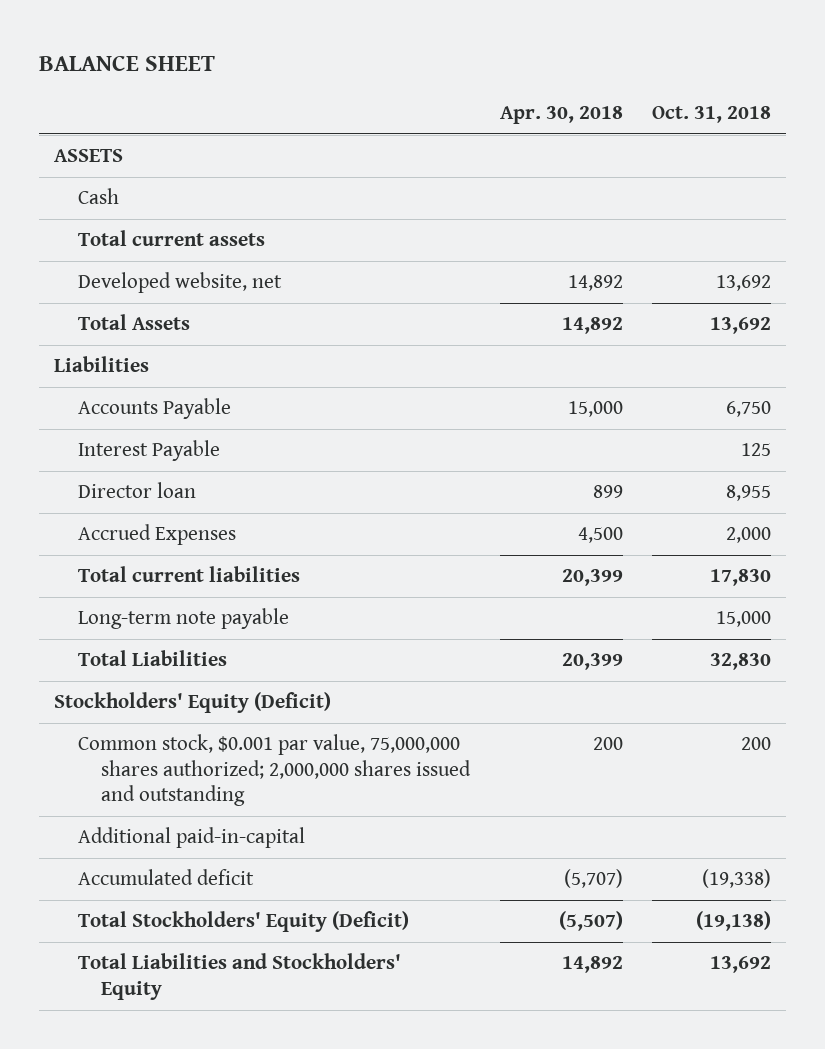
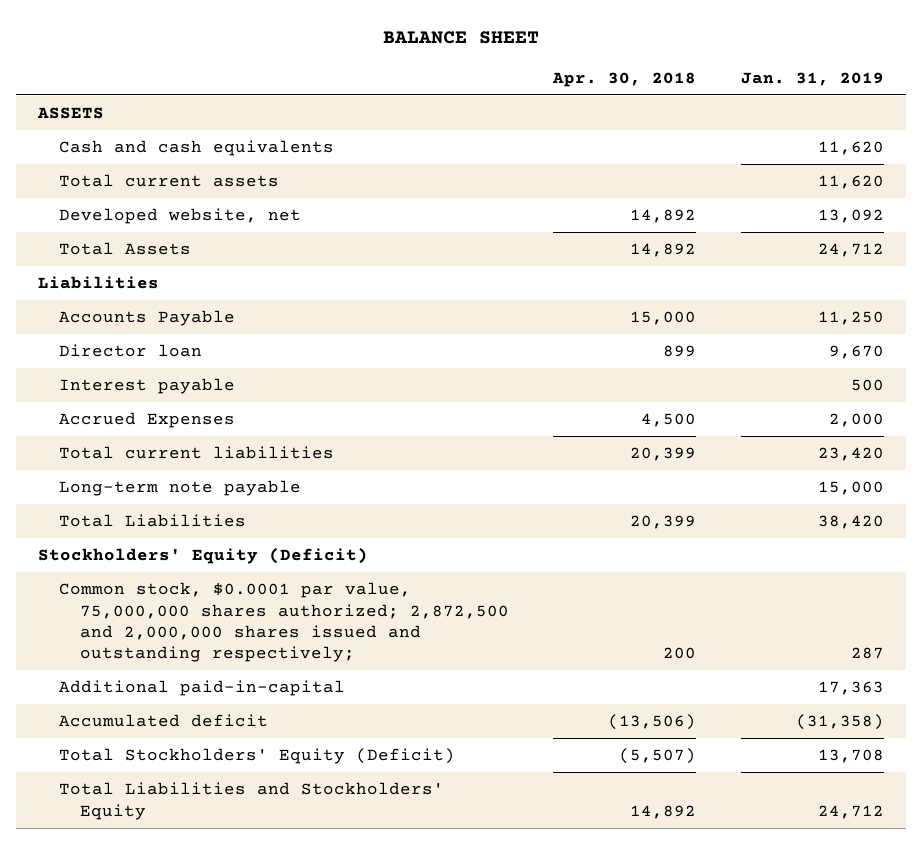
[651,106,771,124] Oct. 31, 2018 -> none
none -> [741,71,885,86] Jan. 31, 2019
[77,188,119,205] Cash -> [58,140,334,157] Cash and cash equivalents
[77,440,220,462] Interest Payable -> none
none -> [58,378,235,395] Interest payable
[77,734,472,807] Common stock, $0.001 par value, 75,000,000 shares authorized; 2,000,000 shares issued and outstanding -> [58,582,509,663] Common stock, $0.0001 par value, 75,000,000 shares authorized; 2,872,500 and 2,000,000 shares issued and outstanding respectively;
[563,869,623,889] (5,707) -> [608,714,697,731] (13,506)

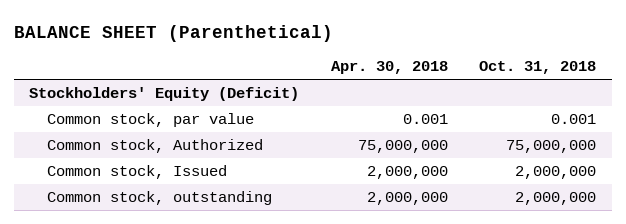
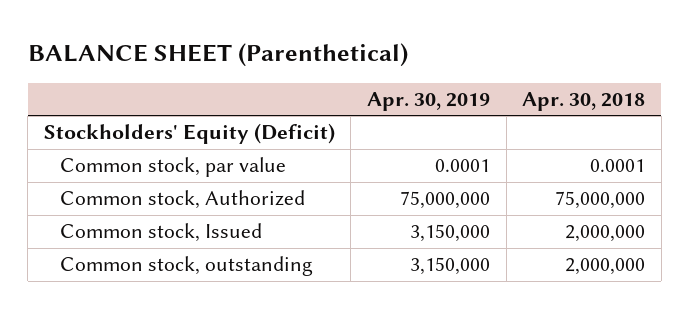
[479,61,597,75] Oct. 31, 2018 -> none
none -> [367,92,491,112] Apr. 30, 2019
[402,114,448,125] 0.001 -> [590,159,646,173] 0.0001

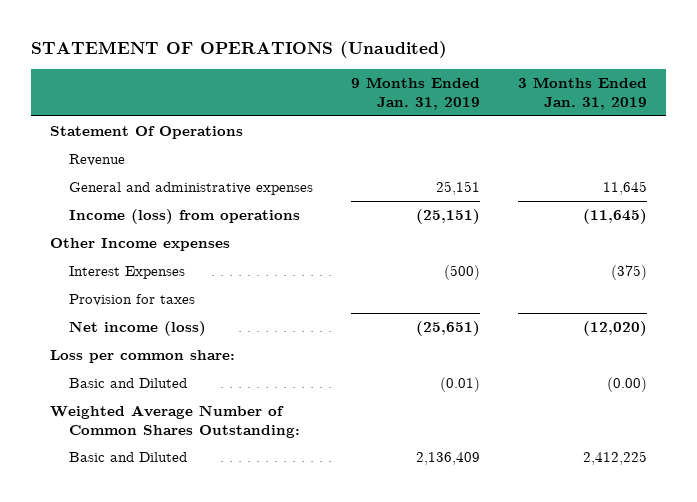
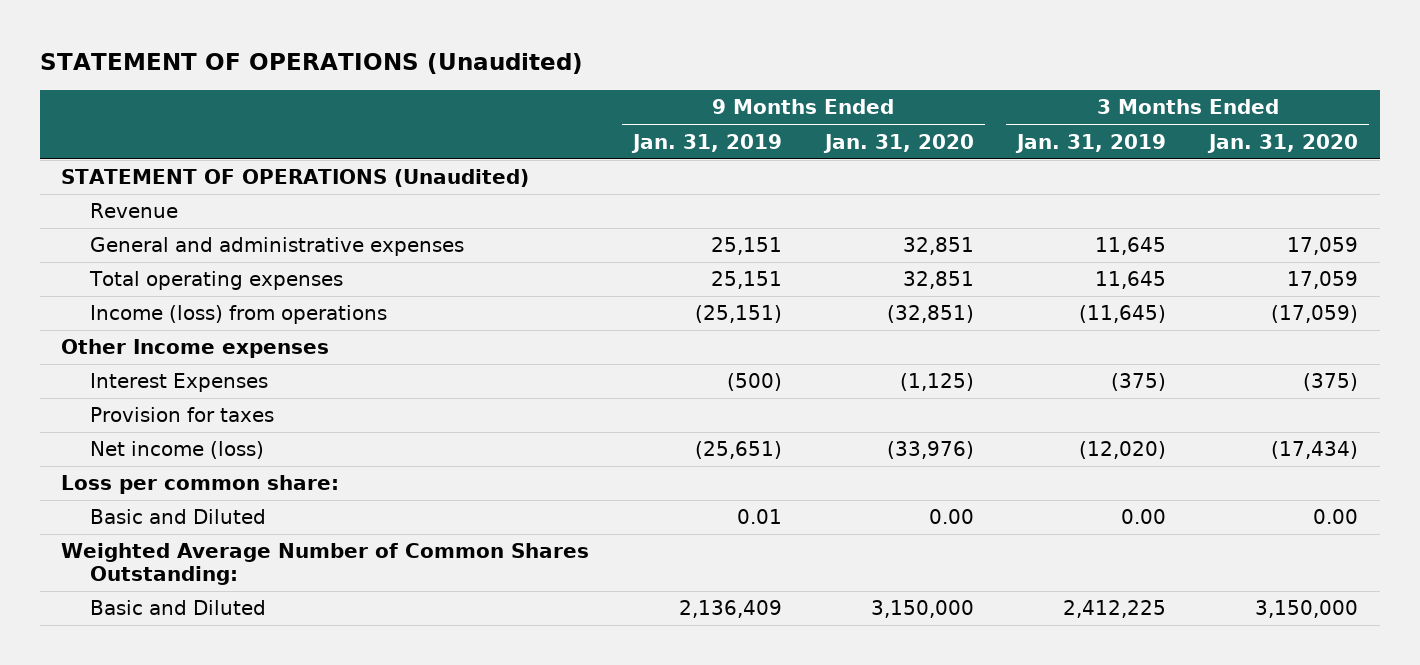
none -> [822,133,974,153] Jan. 31, 2020
none -> [1207,133,1359,153] Jan. 31, 2020
[49,126,243,140] Statement Of Operations -> [61,169,530,188] STATEMENT OF OPERATIONS (Unaudited)
none -> [89,271,344,291] Total operating expenses
[440,377,481,393] (0.01) -> [736,509,782,525] 0.01
[606,377,647,393] (0.00) -> [1121,509,1167,525] 0.00

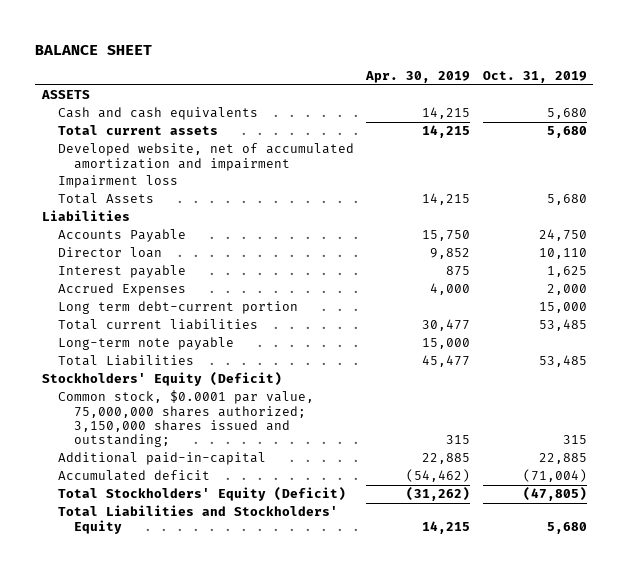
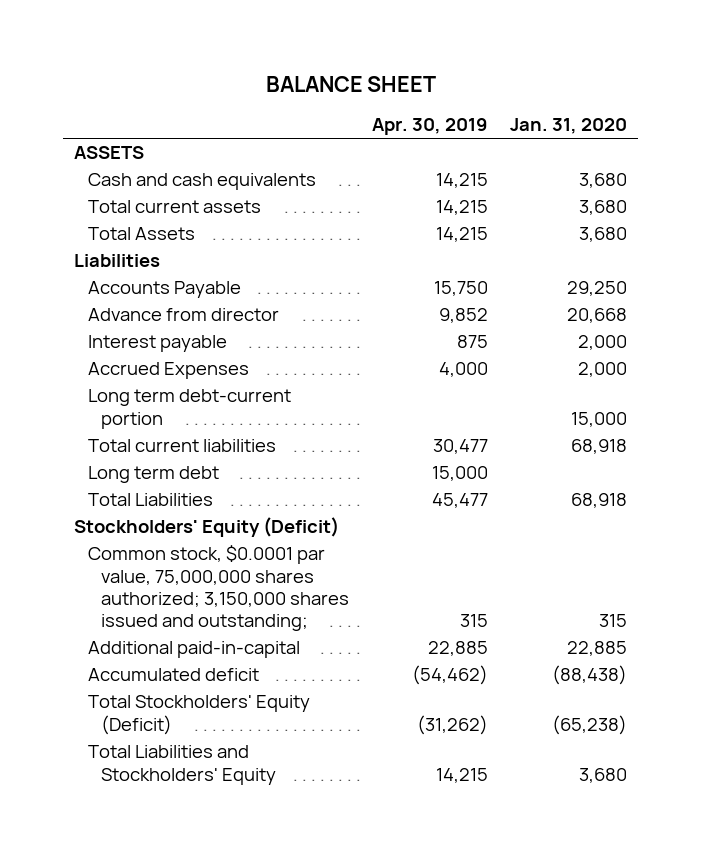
[482,71,587,84] Oct. 31, 2019 -> none
none -> [509,118,627,135] Jan. 31, 2020
[57,143,354,171] Developed website, net of accumulated amortization and impairment -> none
[57,175,178,189] Impairment loss -> none
[57,247,162,259] Director loan -> [87,308,279,322] Advance from director
[57,337,234,351] Long-term note payable -> [87,466,219,484] Long term debt

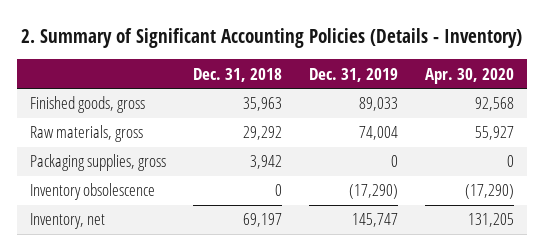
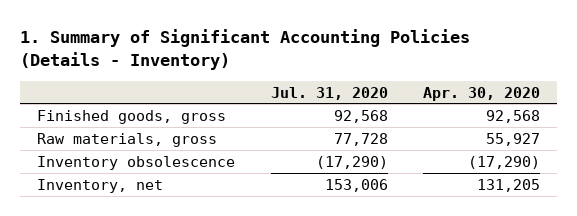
[21,27,523,48] 2. Summary of Significant Accounting Policies (Details - Inventory) -> [19,28,470,71] 1. Summary of Significant Accounting Policies (Details - Inventory)
[193,67,283,82] Dec. 31, 2018 -> none
[308,67,398,82] Dec. 31, 2019 -> none
none -> [270,86,388,100] Jul. 31, 2020
[30,154,167,172] Packaging supplies, gross -> none

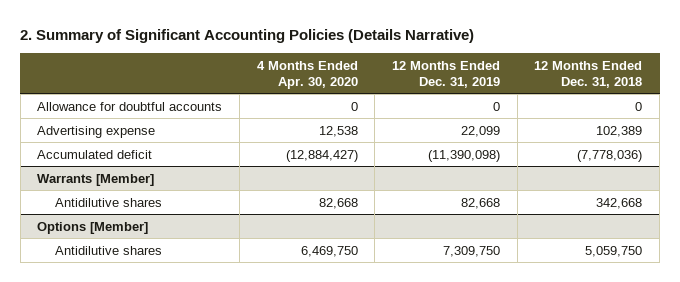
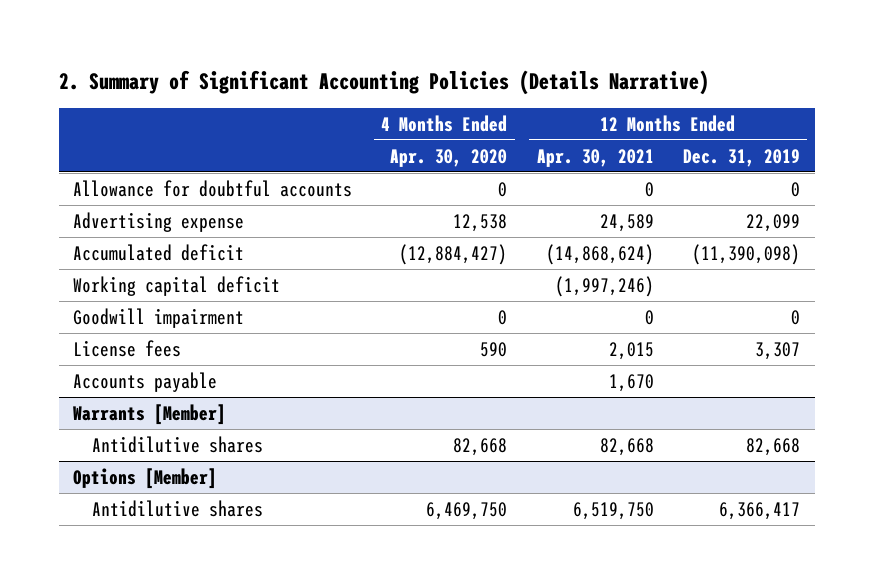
[534,60,643,88] 12 Months Ended Dec. 31, 2018 -> none
none -> [536,148,654,167] Apr. 30, 2021
none -> [73,275,281,296] Working capital deficit
none -> [73,307,245,328] Goodwill impairment
none -> [73,339,182,357] License fees
none -> [73,371,218,392] Accounts payable
[443,245,501,257] 7,309,750 -> [718,501,800,520] 6,366,417

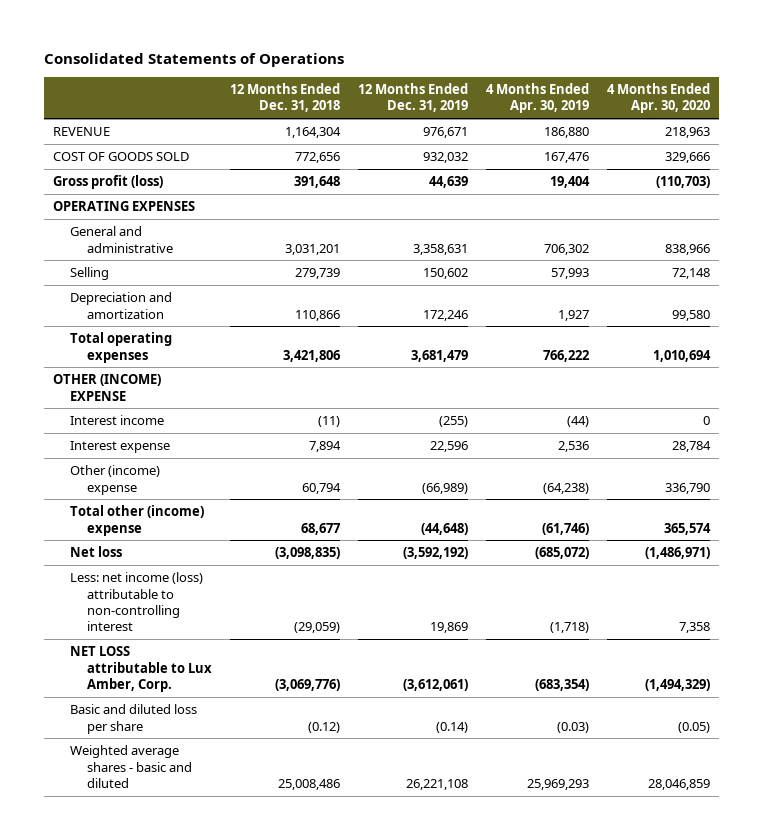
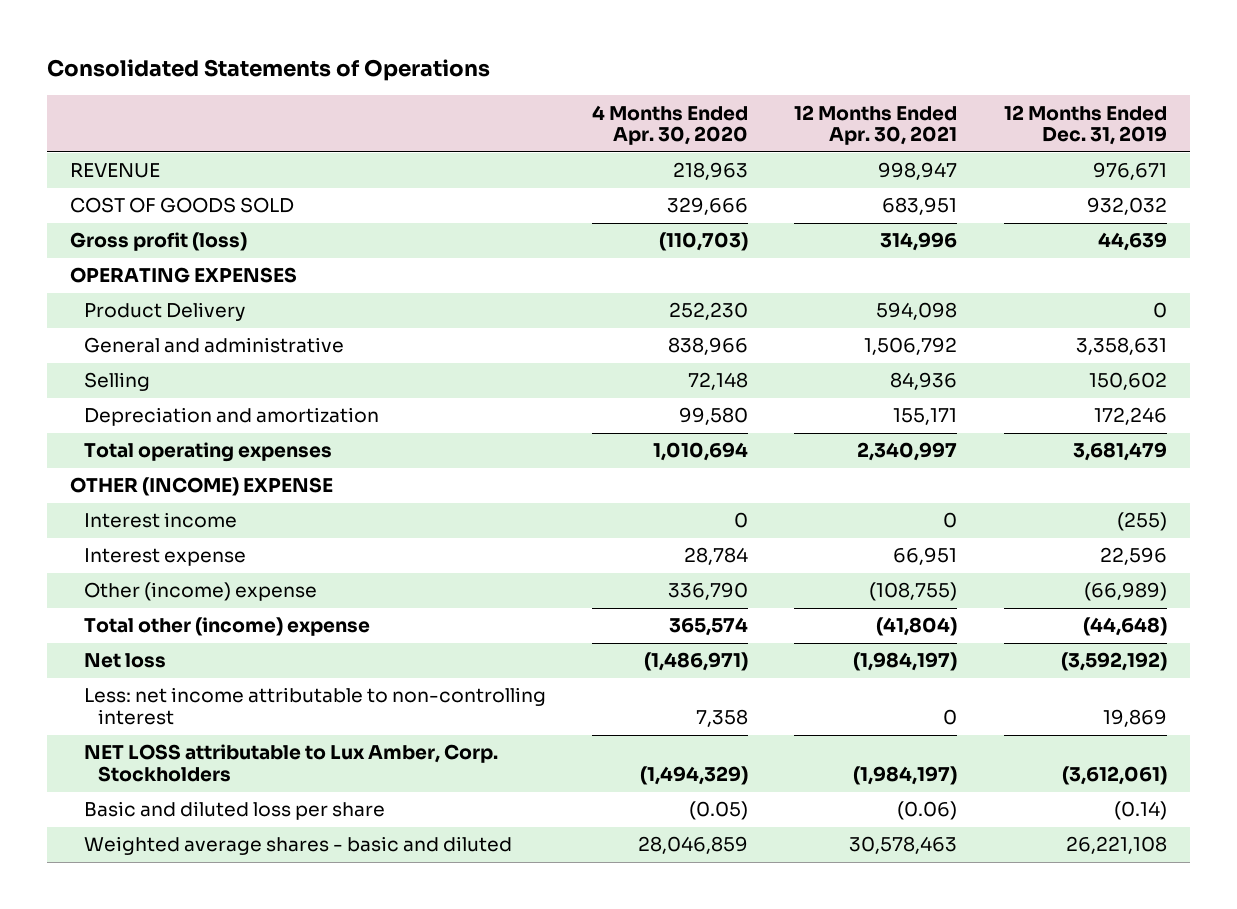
[229,83,340,113] 12 Months Ended Dec. 31, 2018 -> none
[486,83,590,114] 4 Months Ended Apr. 30, 2019 -> none
none -> [794,104,958,146] 12 Months Ended Apr. 30, 2021
none -> [83,302,245,322] Product Delivery
[69,572,203,632] Less: net income (loss) attributable to non-controlling interest -> [83,687,546,726] Less: net income attributable to non-controlling interest
[69,646,212,692] NET LOSS attributable to Lux Amber, Corp. -> [83,744,498,783] NET LOSS attributable to Lux Amber, Corp. Stockholders

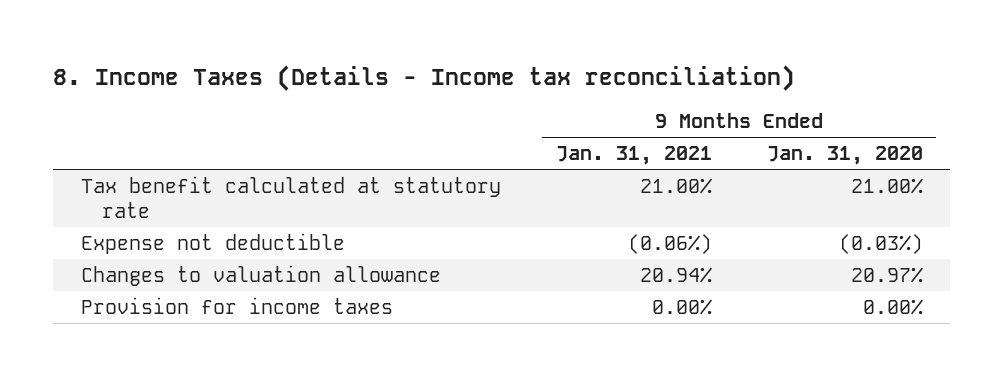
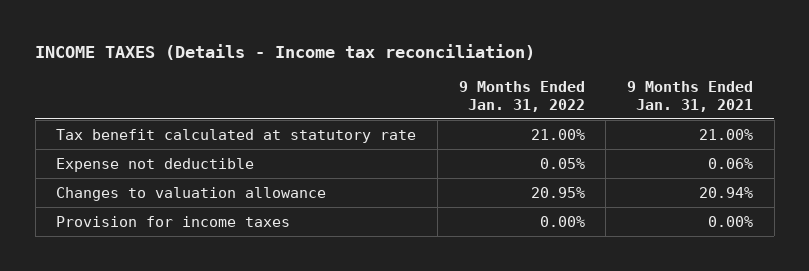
[53,64,796,91] 8. Income Taxes (Details - Income tax reconciliation) -> [35,43,536,60] INCOME TAXES (Details - Income tax reconciliation)
[766,146,923,166] Jan. 31, 2020 -> none
none -> [458,80,585,112] 9 Months Ended Jan. 31, 2022
[627,234,712,255] (0.06%) -> [707,157,753,169] 0.06%

